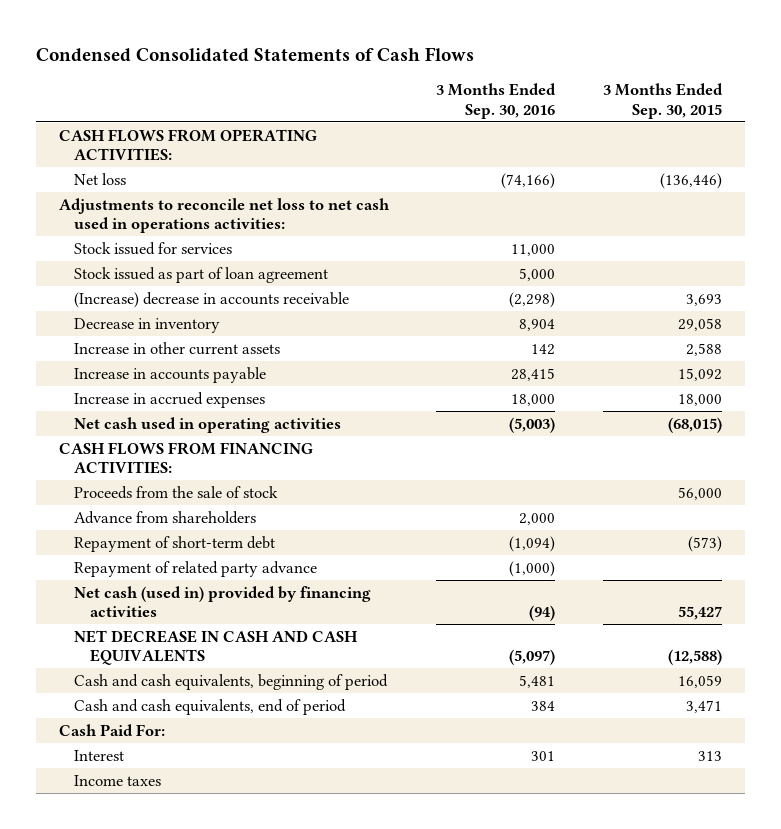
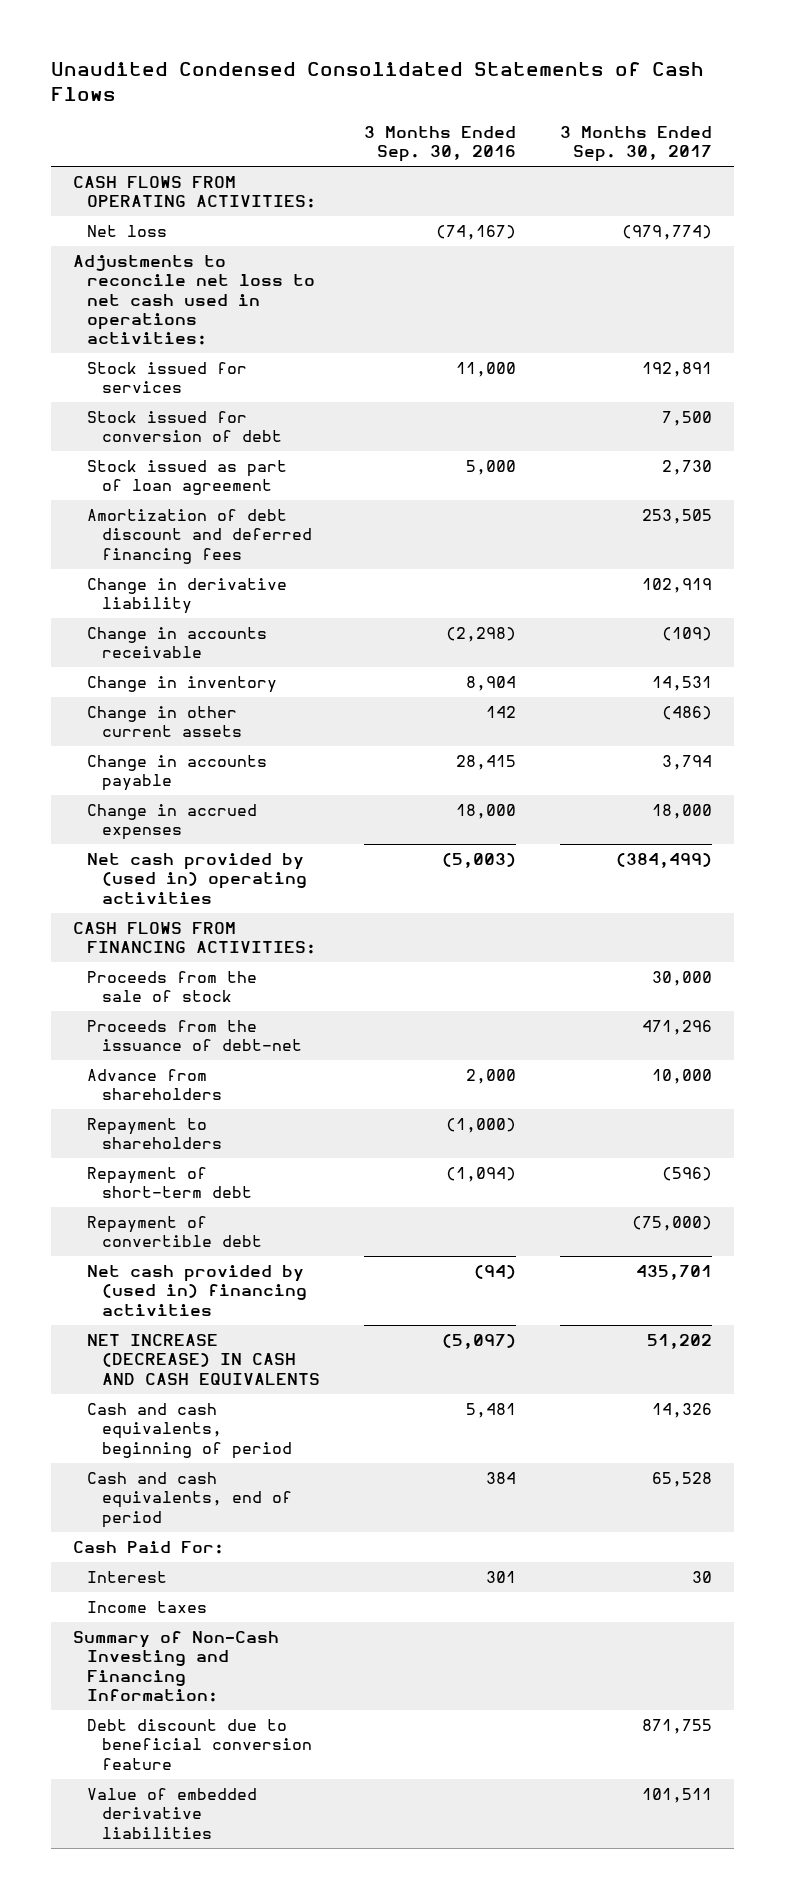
[35,47,474,63] Condensed Consolidated Statements of Cash Flows -> [50,61,704,101] Unaudited Condensed Consolidated Statements of Cash Flows
[602,82,723,119] 3 Months Ended Sep. 30, 2015 -> none
none -> [560,126,713,163] 3 Months Ended Sep. 30, 2017
[501,172,556,189] (74,166) -> [436,225,517,241] (74,167)
none -> [87,411,283,443] Stock issued for conversion of debt
none -> [87,509,313,564] Amortization of debt discount and deferred financing fees
none -> [87,578,288,615] Change in derivative liability
[74,291,350,308] (Increase) decrease in accounts receivable -> [87,627,268,659] Change in accounts receivable
[74,317,221,333] Decrease in inventory -> [87,676,278,694] Change in inventory
[74,341,281,355] Increase in other current assets -> [87,706,243,738] Change in other current assets
[74,366,267,383] Increase in accounts payable -> [87,755,268,792] Change in accounts payable
[74,391,266,408] Increase in accrued expenses -> [87,804,258,841] Change in accrued expenses
[74,416,342,433] Net cash used in operating activities -> [87,853,308,904] Net cash provided by (used in) operating activities
none -> [87,1020,303,1052] Proceeds from the issuance of debt-net
none -> [87,1118,223,1150] Repayment to shareholders
[74,560,318,577] Repayment of related party advance -> none
none -> [87,1216,263,1248] Repayment of convertible debt
[74,585,372,618] Net cash (used in) provided by financing activities -> [87,1265,308,1316] Net cash provided by (used in) financing activities
[74,629,359,666] NET DECREASE IN CASH AND CASH EQUIVALENTS -> [87,1334,321,1385] NET INCREASE (DECREASE) IN CASH AND CASH EQUIVALENTS
none -> [72,1631,279,1703] Summary of Non-Cash Investing and Financing Information:
none -> [87,1719,313,1770] Debt discount due to beneficial conversion feature
none -> [87,1788,258,1839] Value of embedded derivative liabilities

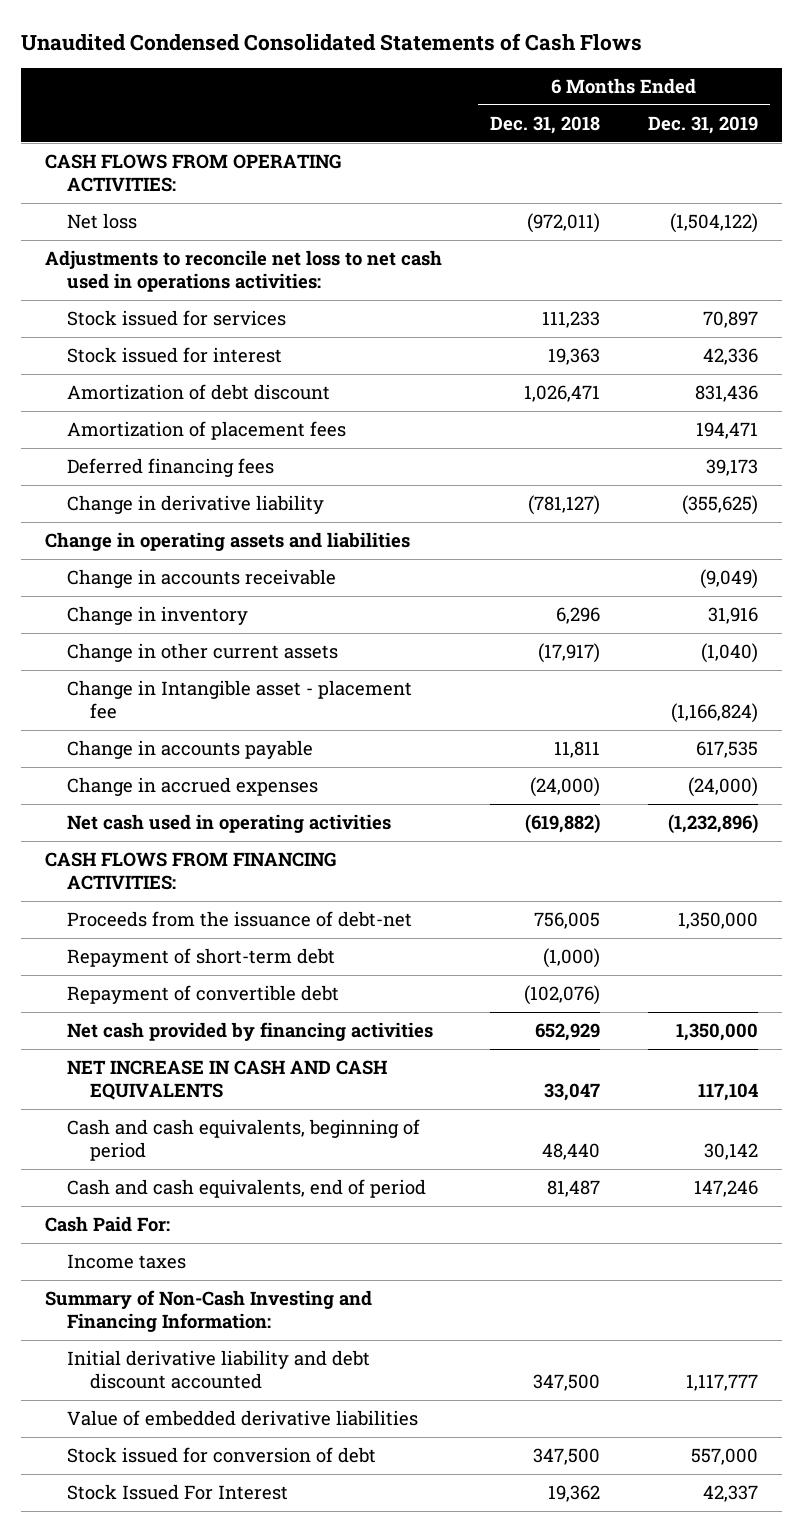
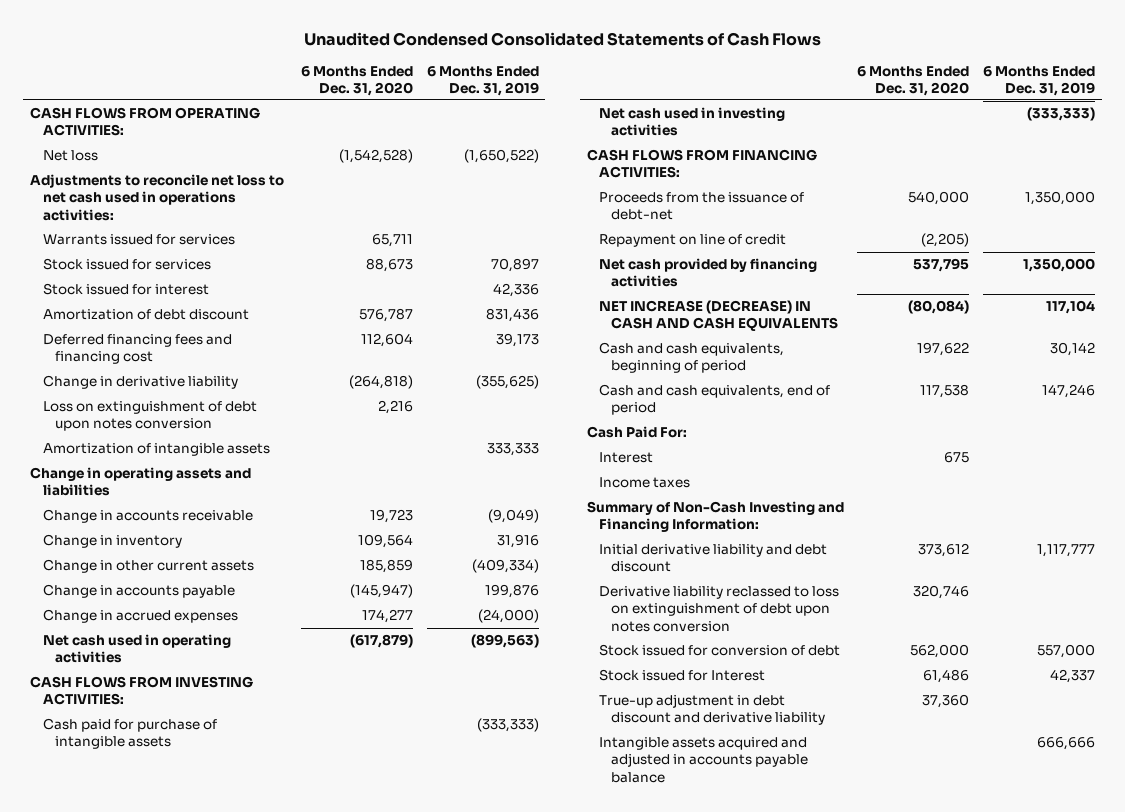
[490,116,601,135] Dec. 31, 2018 -> none
none -> [300,65,413,96] 6 Months Ended Dec. 31, 2020
[670,213,759,234] (1,504,122) -> [463,149,539,164] (1,650,522)
none -> [42,234,235,246] Warrants issued for services
[67,421,347,441] Amortization of placement fees -> none
[67,458,275,478] Deferred financing fees -> [42,334,232,365] Deferred financing fees and financing cost
none -> [42,401,257,432] Loss on extinguishment of debt upon notes conversion
none -> [42,443,270,457] Amortization of intangible assets
[67,680,413,720] Change in Intangible asset - placement fee -> none
[701,643,759,664] (1,040) -> [471,559,539,574] (409,334)
[696,741,759,759] 617,535 -> [484,584,539,599] 199,876
[668,814,759,835] (1,232,896) -> [470,634,539,649] (899,563)
none -> [30,676,254,706] CASH FLOWS FROM INVESTING ACTIVITIES:
none -> [42,718,217,750] Cash paid for purchase of intangible assets
none -> [599,107,786,137] Net cash used in investing activities
[67,948,336,968] Repayment of short-term debt -> none
[67,985,340,1005] Repayment of convertible debt -> none
none -> [599,234,787,248] Repayment on line of credit
[67,1060,388,1101] NET INCREASE IN CASH AND CASH EQUIVALENTS -> [599,300,839,332] NET INCREASE (DECREASE) IN CASH AND CASH EQUIVALENTS
none -> [599,452,654,464] Interest
[67,1410,419,1427] Value of embedded derivative liabilities -> none
[67,1350,371,1390] Initial derivative liability and debt discount accounted -> [599,544,828,573] Initial derivative liability and debt discount
none -> [599,586,840,632] Derivative liability reclassed to loss on extinguishment of debt upon notes conversion
[67,1484,289,1501] Stock Issued For Interest -> [599,669,766,682] Stock issued for Interest
none -> [599,694,826,726] True-up adjustment in debt discount and derivative liability
none -> [599,737,809,783] Intangible assets acquired and adjusted in accounts payable balance

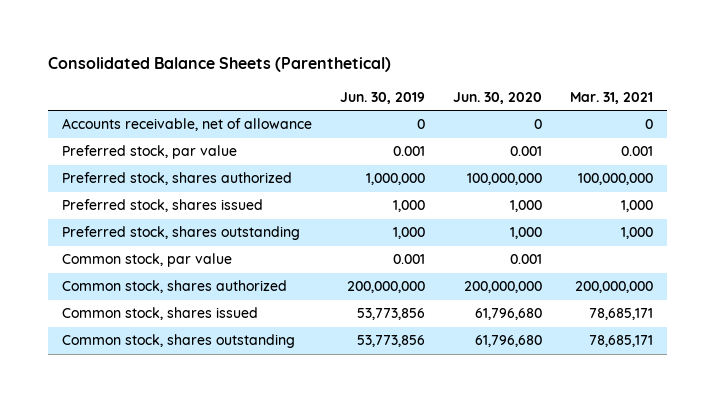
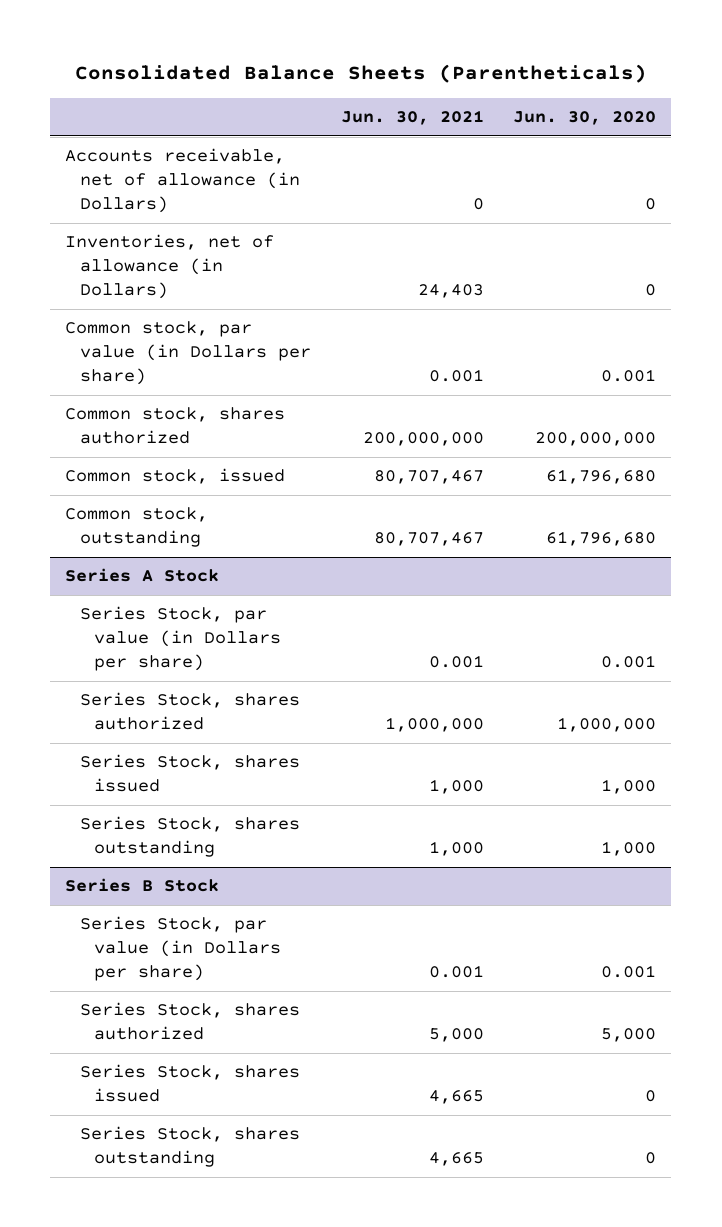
[47,57,391,73] Consolidated Balance Sheets (Parenthetical) -> [74,64,647,84] Consolidated Balance Sheets (Parentheticals)
[339,91,425,104] Jun. 30, 2019 -> none
[569,91,653,104] Mar. 31, 2021 -> none
none -> [340,110,484,126] Jun. 30, 2021
[61,145,237,160] Preferred stock, par value -> none
[61,172,292,186] Preferred stock, shares authorized -> none
[61,199,263,213] Preferred stock, shares issued -> none
[61,226,300,241] Preferred stock, shares outstanding -> none
[61,118,312,132] Accounts receivable, net of allowance -> [65,148,300,214] Accounts receivable, net of allowance (in Dollars)
none -> [65,234,275,300] Inventories, net of allowance (in Dollars)
[61,253,232,268] Common stock, par value -> [65,321,311,386] Common stock, par value (in Dollars per share)
[61,307,258,321] Common stock, shares issued -> [65,468,286,485] Common stock, issued
[61,334,295,349] Common stock, shares outstanding -> [65,507,209,548] Common stock, outstanding
none -> [65,568,220,583] Series A Stock
none -> [79,606,282,672] Series Stock, par value (in Dollars per share)
none -> [79,692,300,731] Series Stock, shares authorized
none -> [79,754,300,793] Series Stock, shares issued
none -> [79,816,300,858] Series Stock, shares outstanding
none -> [65,878,220,893] Series B Stock
none -> [79,916,282,982] Series Stock, par value (in Dollars per share)
none -> [79,1002,300,1041] Series Stock, shares authorized
none -> [79,1064,300,1103] Series Stock, shares issued
none -> [79,1126,300,1168] Series Stock, shares outstanding

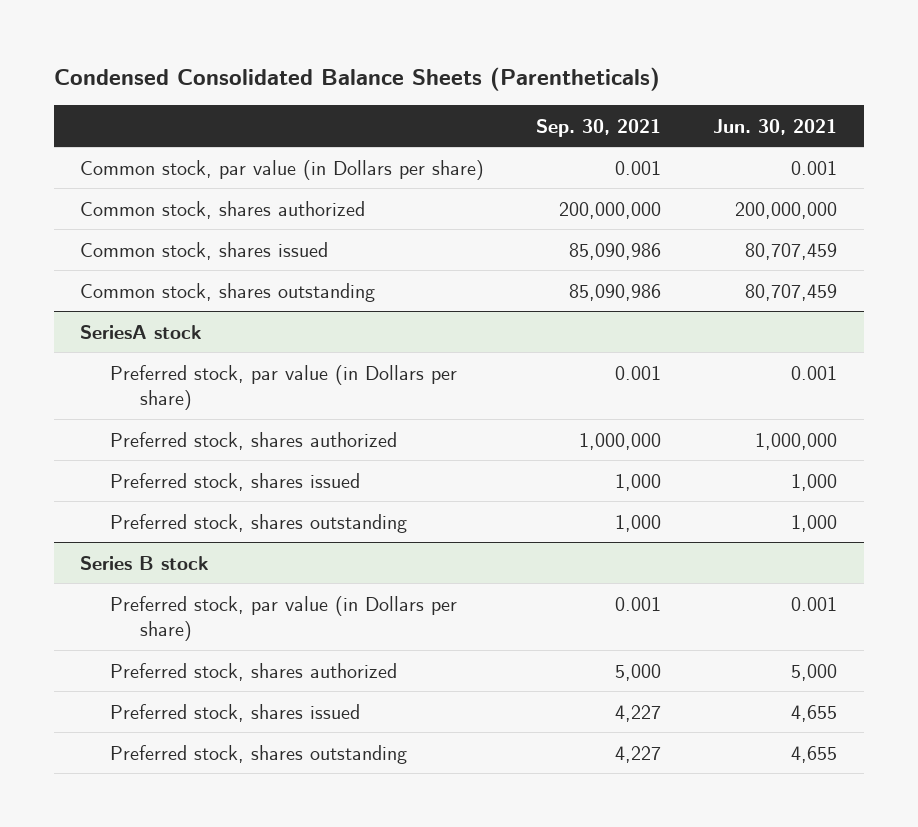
[74,64,647,84] Consolidated Balance Sheets (Parentheticals) -> [53,67,660,92] Condensed Consolidated Balance Sheets (Parentheticals)
[513,111,657,126] Jun. 30, 2020 -> none
none -> [536,118,662,137] Sep. 30, 2021
[65,148,300,214] Accounts receivable, net of allowance (in Dollars) -> none
[65,234,275,300] Inventories, net of allowance (in Dollars) -> none
[65,468,286,485] Common stock, issued -> [80,241,329,260] Common stock, shares issued
[373,470,484,485] 80,707,467 -> [745,242,838,260] 80,707,459
[65,507,209,548] Common stock, outstanding -> [80,282,376,302] Common stock, shares outstanding
[373,532,484,547] 80,707,467 -> [745,283,838,301] 80,707,459
[65,568,220,583] Series A Stock -> [80,324,203,339] SeriesA stock
[79,606,282,672] Series Stock, par value (in Dollars per share) -> [109,364,457,411] Preferred stock, par value (in Dollars per share)
[79,692,300,731] Series Stock, shares authorized -> [109,431,397,450] Preferred stock, shares authorized
[79,754,300,793] Series Stock, shares issued -> [109,472,360,491] Preferred stock, shares issued
[79,816,300,858] Series Stock, shares outstanding -> [109,513,407,533] Preferred stock, shares outstanding
[65,878,220,893] Series B Stock -> [80,555,210,570] Series B stock
[79,916,282,982] Series Stock, par value (in Dollars per share) -> [109,595,457,642] Preferred stock, par value (in Dollars per share)
[79,1002,300,1041] Series Stock, shares authorized -> [109,662,397,681] Preferred stock, shares authorized
[79,1064,300,1103] Series Stock, shares issued -> [109,703,360,722] Preferred stock, shares issued
[428,1090,484,1105] 4,665 -> [791,704,838,722] 4,655
[79,1126,300,1168] Series Stock, shares outstanding -> [109,744,407,764] Preferred stock, shares outstanding
[428,1152,484,1167] 4,665 -> [791,745,838,763] 4,655

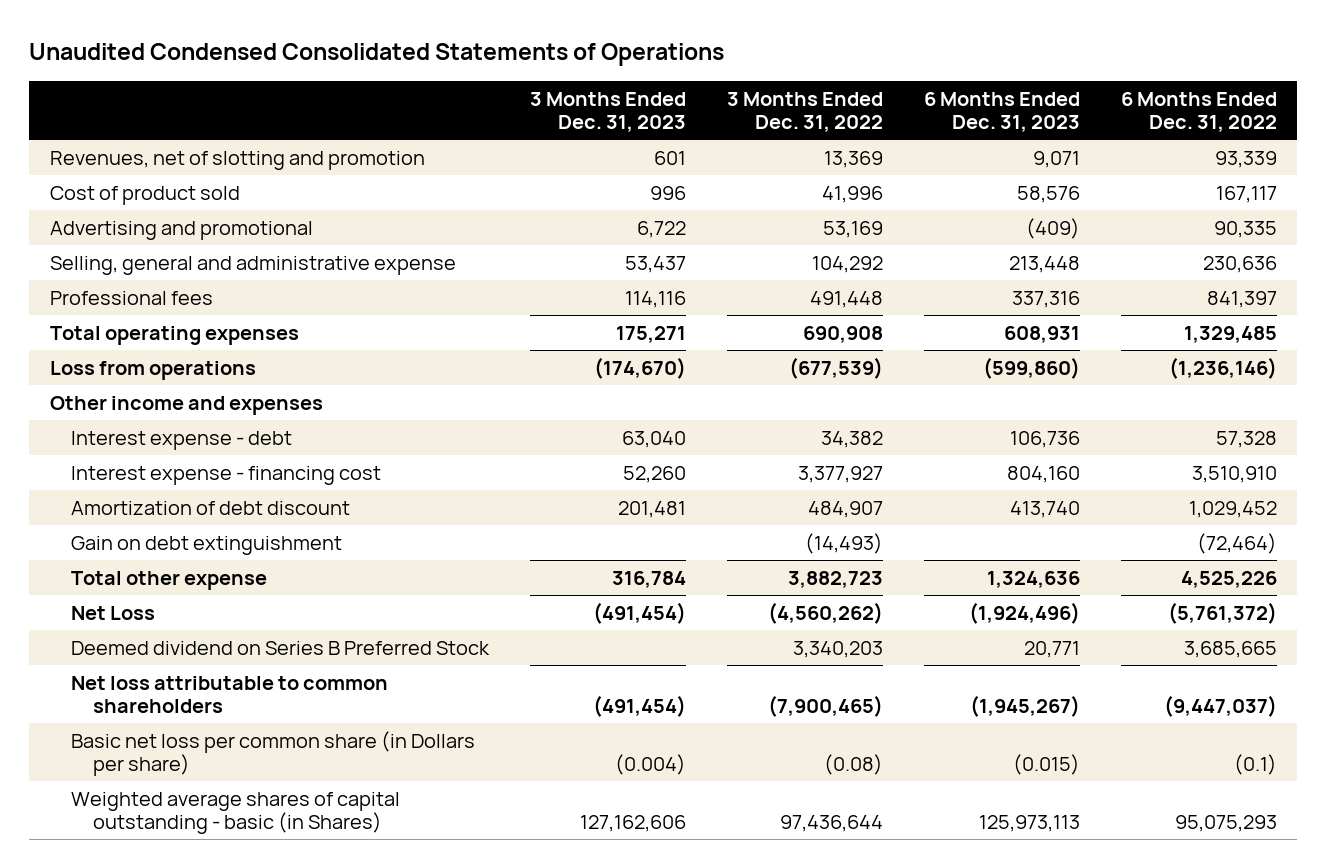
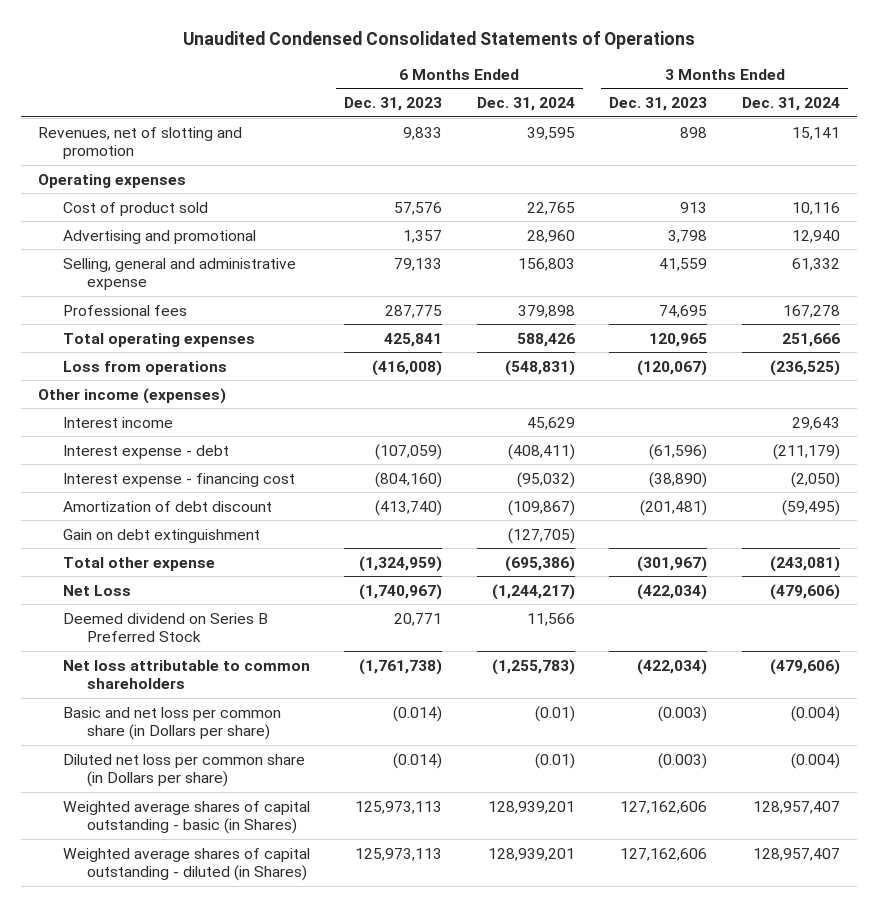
[726,91,883,132] 3 Months Ended Dec. 31, 2022 -> none
[1120,91,1277,132] 6 Months Ended Dec. 31, 2022 -> none
none -> [476,97,575,112] Dec. 31, 2024
none -> [741,97,840,112] Dec. 31, 2024
[654,150,687,165] 601 -> [680,126,708,138] 898
[1032,150,1080,168] 9,071 -> [403,126,443,140] 9,833
none -> [38,173,187,188] Operating expenses
[650,185,687,200] 996 -> [680,201,708,213] 913
[1016,185,1080,203] 58,576 -> [394,201,443,215] 57,576
[637,220,687,238] 6,722 -> [668,229,708,243] 3,798
[1025,217,1080,239] (409) -> [403,229,443,243] 1,357
[625,255,687,273] 53,437 -> [659,257,708,271] 41,559
[1008,255,1080,273] 213,448 -> [394,257,443,271] 79,133
[625,290,687,308] 114,116 -> [659,304,708,318] 74,695
[1011,290,1080,308] 337,316 -> [385,304,443,318] 287,775
[616,325,687,343] 175,271 -> [649,332,708,347] 120,965
[1003,325,1080,343] 608,931 -> [384,332,443,347] 425,841
[594,356,687,379] (174,670) -> [637,359,708,376] (120,067)
[982,356,1080,379] (599,860) -> [372,359,443,376] (416,008)
[49,395,323,415] Other income and expenses -> [38,387,227,404] Other income (expenses)
none -> [62,416,173,428] Interest income
[622,430,687,448] 63,040 -> [649,443,708,460] (61,596)
[1009,430,1080,448] 106,736 -> [375,443,443,460] (107,059)
[623,465,687,483] 52,260 -> [649,471,708,488] (38,890)
[1006,465,1080,483] 804,160 -> [375,471,443,488] (804,160)
[618,500,687,518] 201,481 -> [640,499,708,516] (201,481)
[1009,500,1080,518] 413,740 -> [375,499,443,516] (413,740)
[612,570,687,588] 316,784 -> [637,555,708,572] (301,967)
[986,570,1080,588] 1,324,636 -> [359,555,443,572] (1,324,959)
[593,601,687,624] (491,454) -> [637,583,708,600] (422,034)
[968,601,1080,624] (1,924,496) -> [359,583,443,600] (1,740,967)
[593,695,687,718] (491,454) -> [637,658,708,675] (422,034)
[969,695,1080,718] (1,945,267) -> [359,658,443,675] (1,761,738)
[71,730,476,777] Basic net loss per common share (in Dollars per share) -> [62,706,281,740] Basic and net loss per common share (in Dollars per share)
[615,754,687,776] (0.004) -> [658,705,708,722] (0.003)
[1012,754,1080,776] (0.015) -> [393,705,443,722] (0.014)
none -> [62,753,305,787] Diluted net loss per common share (in Dollars per share)
none -> [62,847,310,881] Weighted average shares of capital outstanding - diluted (in Shares)

